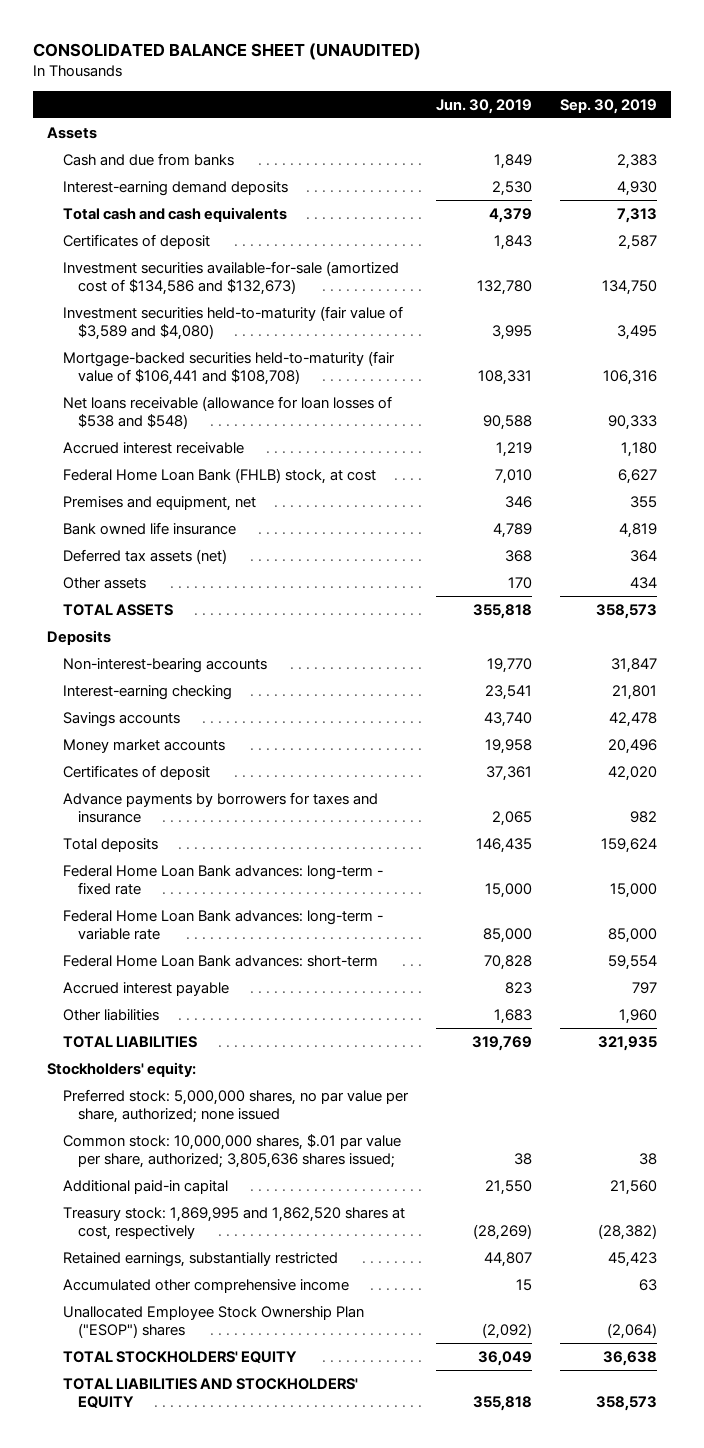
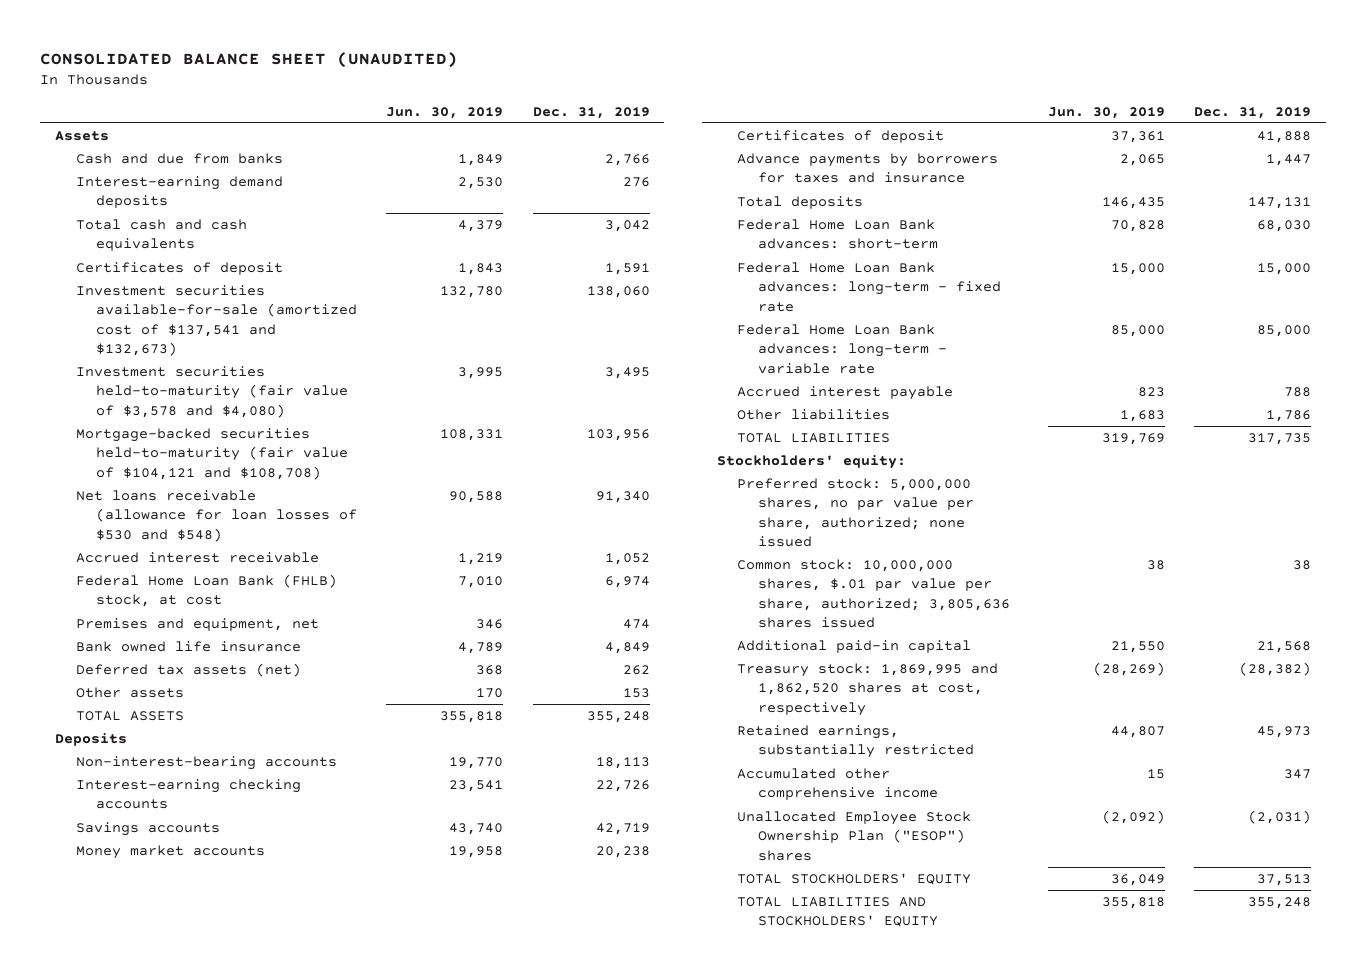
[560,98,658,114] Sep. 30, 2019 -> none
none -> [532,106,650,119] Dec. 31, 2019
[62,260,399,295] Investment securities available-for-sale (amortized cost of $134,586 and $132,673) -> [75,285,358,357] Investment securities available-for-sale (amortized cost of $137,541 and $132,673)
[62,305,403,340] Investment securities held-to-maturity (fair value of $3,589 and $4,080) -> [75,366,349,418] Investment securities held-to-maturity (fair value of $3,578 and $4,080)
[62,350,395,385] Mortgage-backed securities held-to-maturity (fair value of $106,441 and $108,708) -> [75,428,349,480] Mortgage-backed securities held-to-maturity (fair value of $104,121 and $108,708)
[62,395,392,429] Net loans receivable (allowance for loan losses of $538 and $548) -> [75,490,358,542] Net loans receivable (allowance for loan losses of $530 and $548)
[62,684,232,700] Interest-earning checking -> [75,779,301,810] Interest-earning checking accounts
[62,954,378,967] Federal Home Loan Bank advances: short-term -> [737,219,939,250] Federal Home Loan Bank advances: short-term
[62,1133,401,1168] Common stock: 10,000,000 shares, $.01 par value per share, authorized; 3,805,636 shares issued; -> [737,559,1011,629] Common stock: 10,000,000 shares, $.01 par value per share, authorized; 3,805,636 shares issued

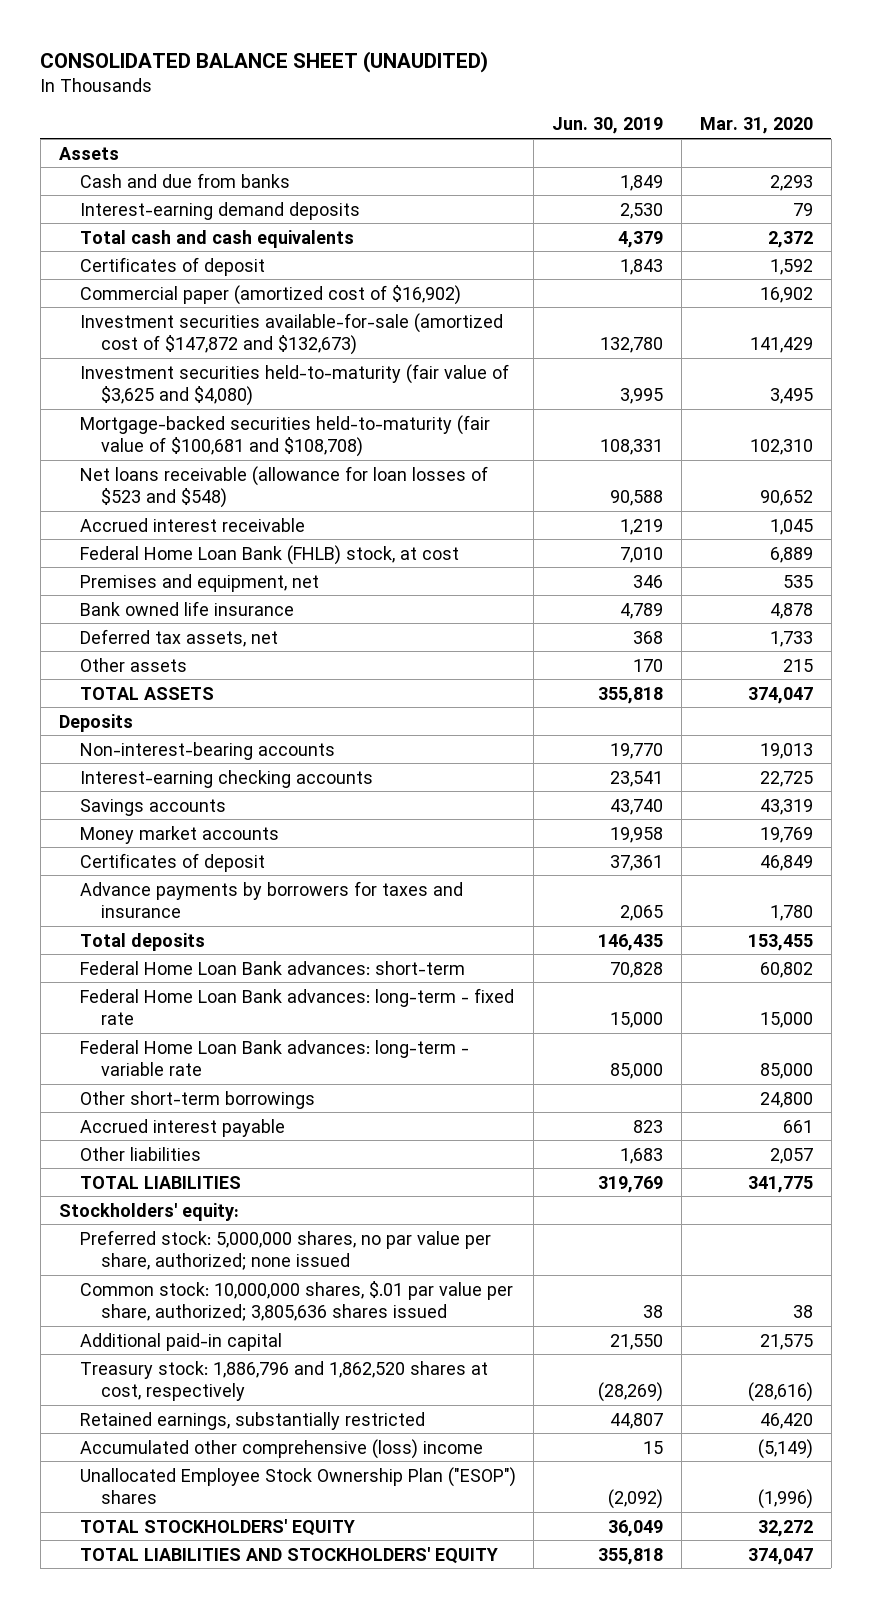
[532,106,650,119] Dec. 31, 2019 -> none
none -> [700,117,814,135] Mar. 31, 2020
none -> [79,284,461,305] Commercial paper (amortized cost of $16,902)
[75,285,358,357] Investment securities available-for-sale (amortized cost of $137,541 and $132,673) -> [79,312,503,355] Investment securities available-for-sale (amortized cost of $147,872 and $132,673)
[75,366,349,418] Investment securities held-to-maturity (fair value of $3,578 and $4,080) -> [79,363,509,406] Investment securities held-to-maturity (fair value of $3,625 and $4,080)
[75,428,349,480] Mortgage-backed securities held-to-maturity (fair value of $104,121 and $108,708) -> [79,414,490,457] Mortgage-backed securities held-to-maturity (fair value of $100,681 and $108,708)
[75,490,358,542] Net loans receivable (allowance for loan losses of $530 and $548) -> [79,465,488,508] Net loans receivable (allowance for loan losses of $523 and $548)
[75,663,301,678] Deferred tax assets (net) -> [79,628,278,647] Deferred tax assets, net
none -> [79,1090,315,1109] Other short-term borrowings
[737,663,999,716] Treasury stock: 1,869,995 and 1,862,520 shares at cost, respectively -> [79,1360,488,1401] Treasury stock: 1,886,796 and 1,862,520 shares at cost, respectively
[737,768,939,801] Accumulated other comprehensive income -> [79,1438,483,1459] Accumulated other comprehensive (loss) income

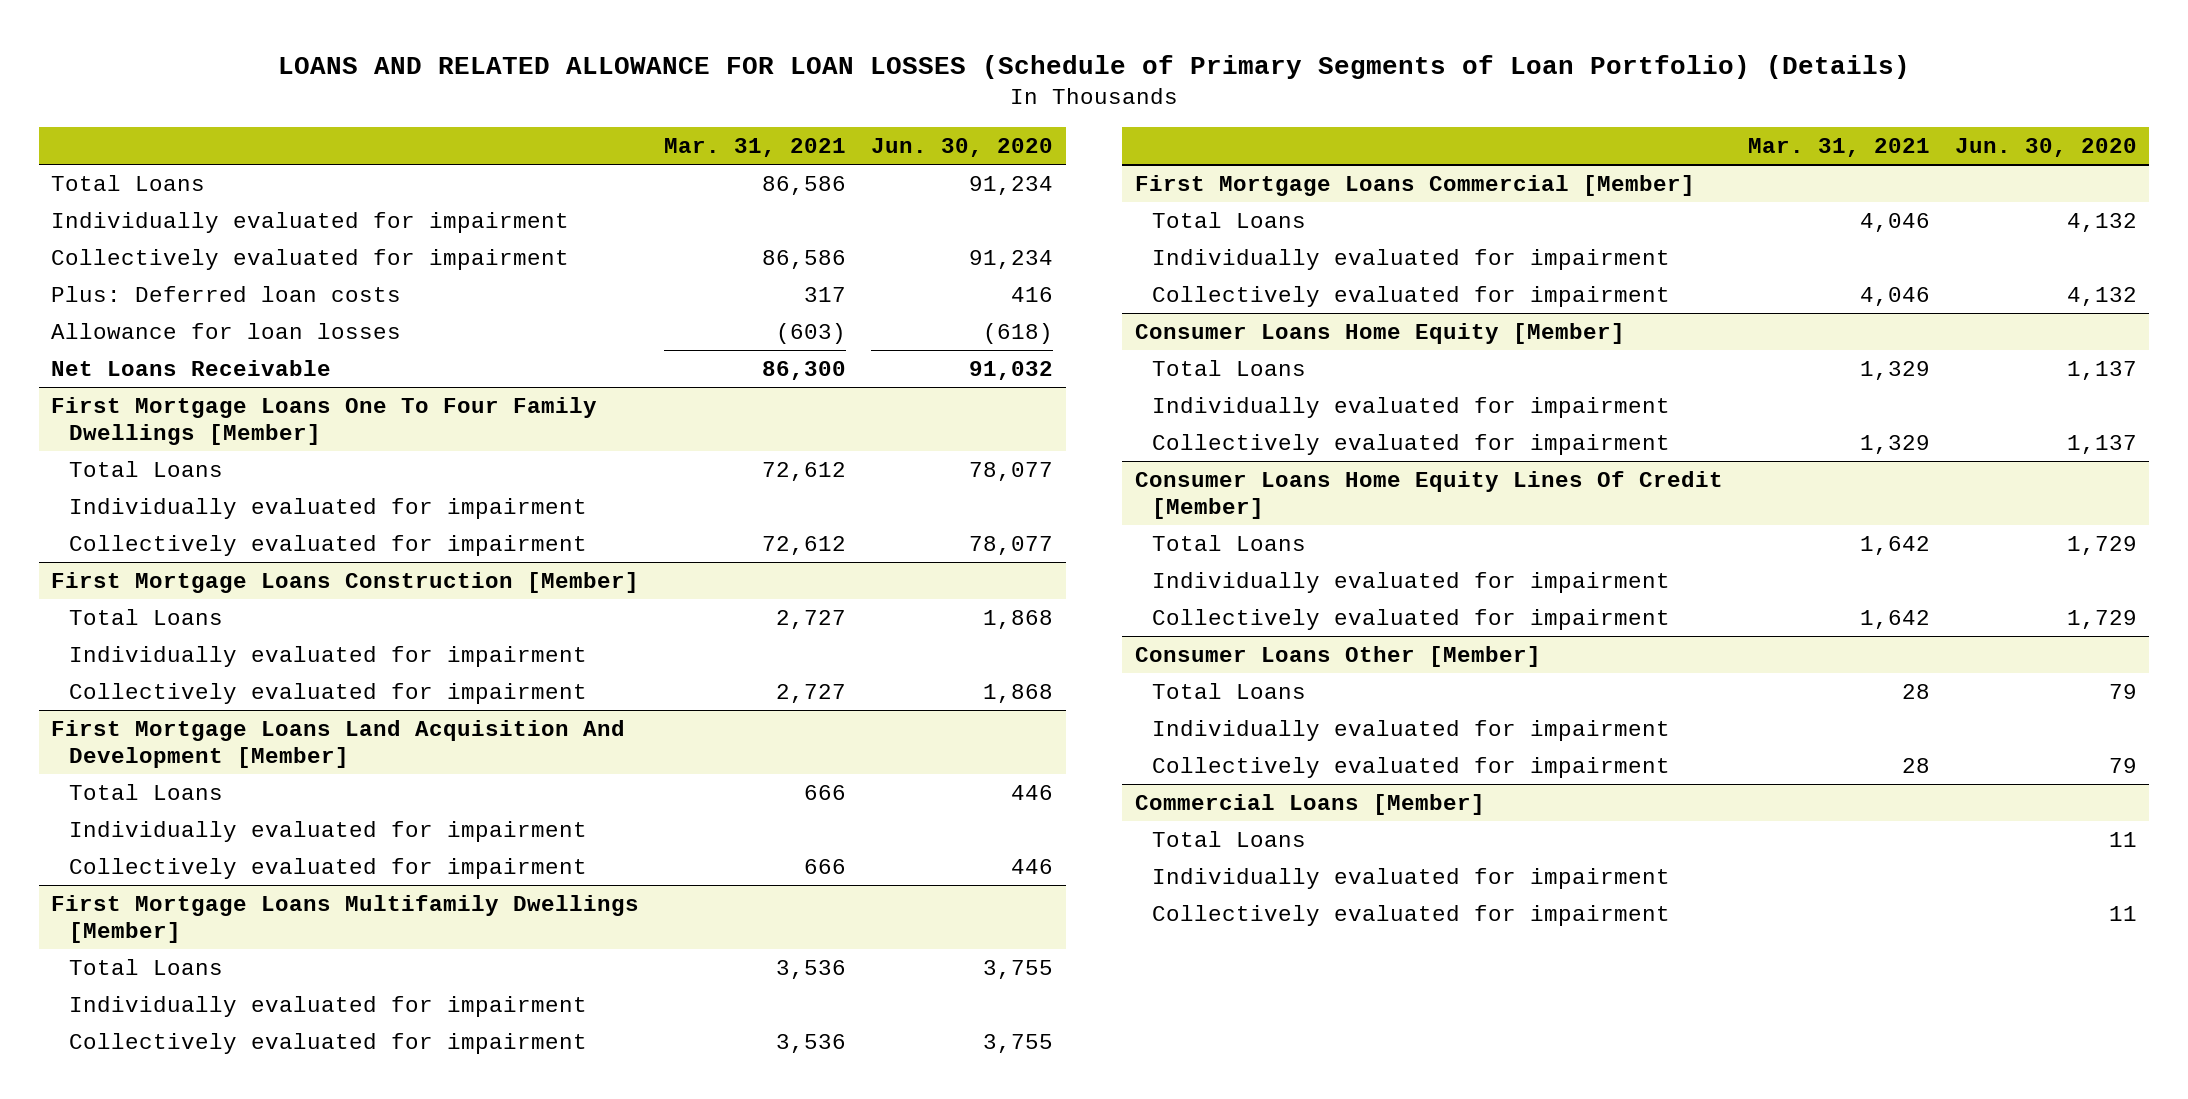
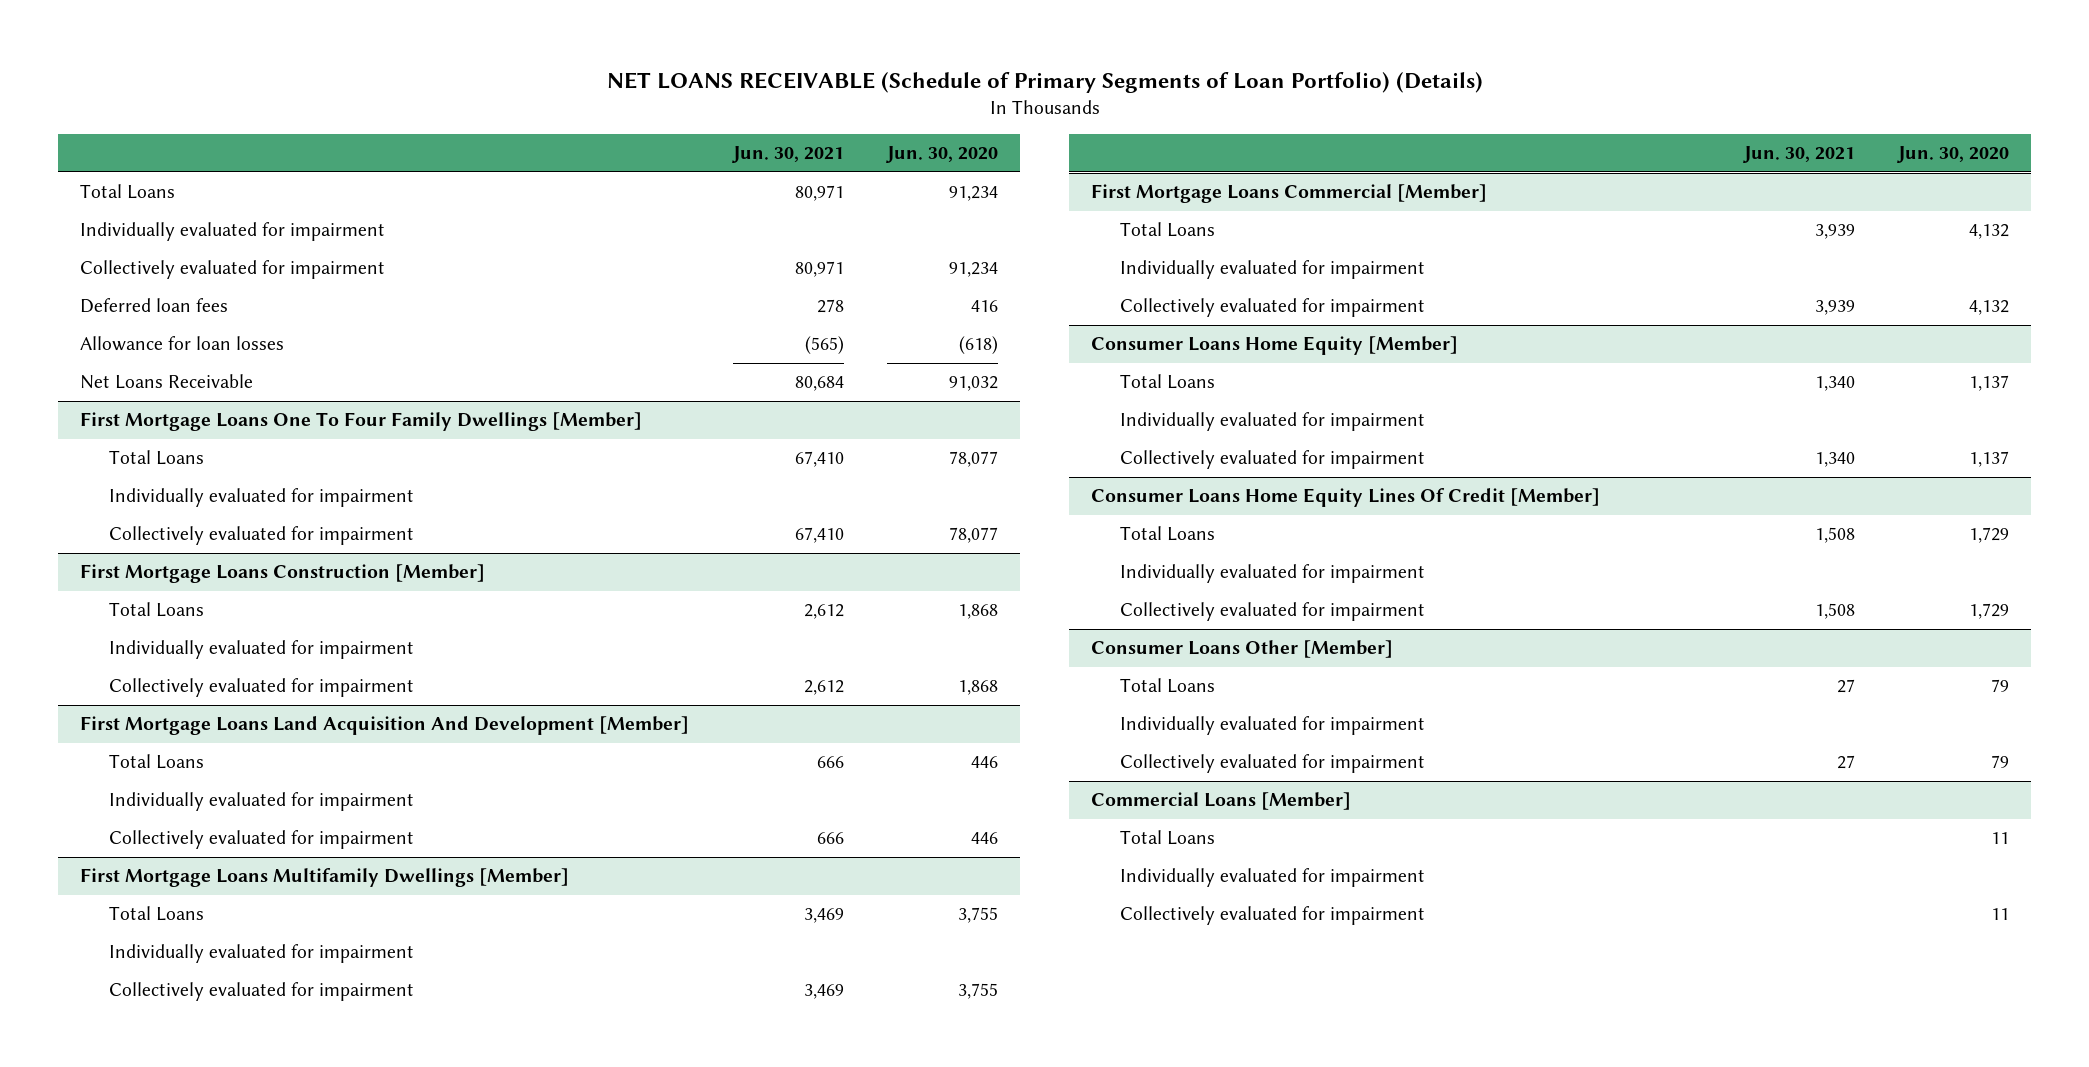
[278,54,1911,79] LOANS AND RELATED ALLOWANCE FOR LOAN LOSSES (Schedule of Primary Segments of Loan Portfolio) (Details) -> [606,72,1483,94] NET LOANS RECEIVABLE (Schedule of Primary Segments of Loan Portfolio) (Details)
[664,138,847,158] Mar. 31, 2021 -> none
none -> [731,146,844,164] Jun. 30, 2021
[51,286,402,303] Plus: Deferred loan costs -> [79,298,228,314] Deferred loan fees

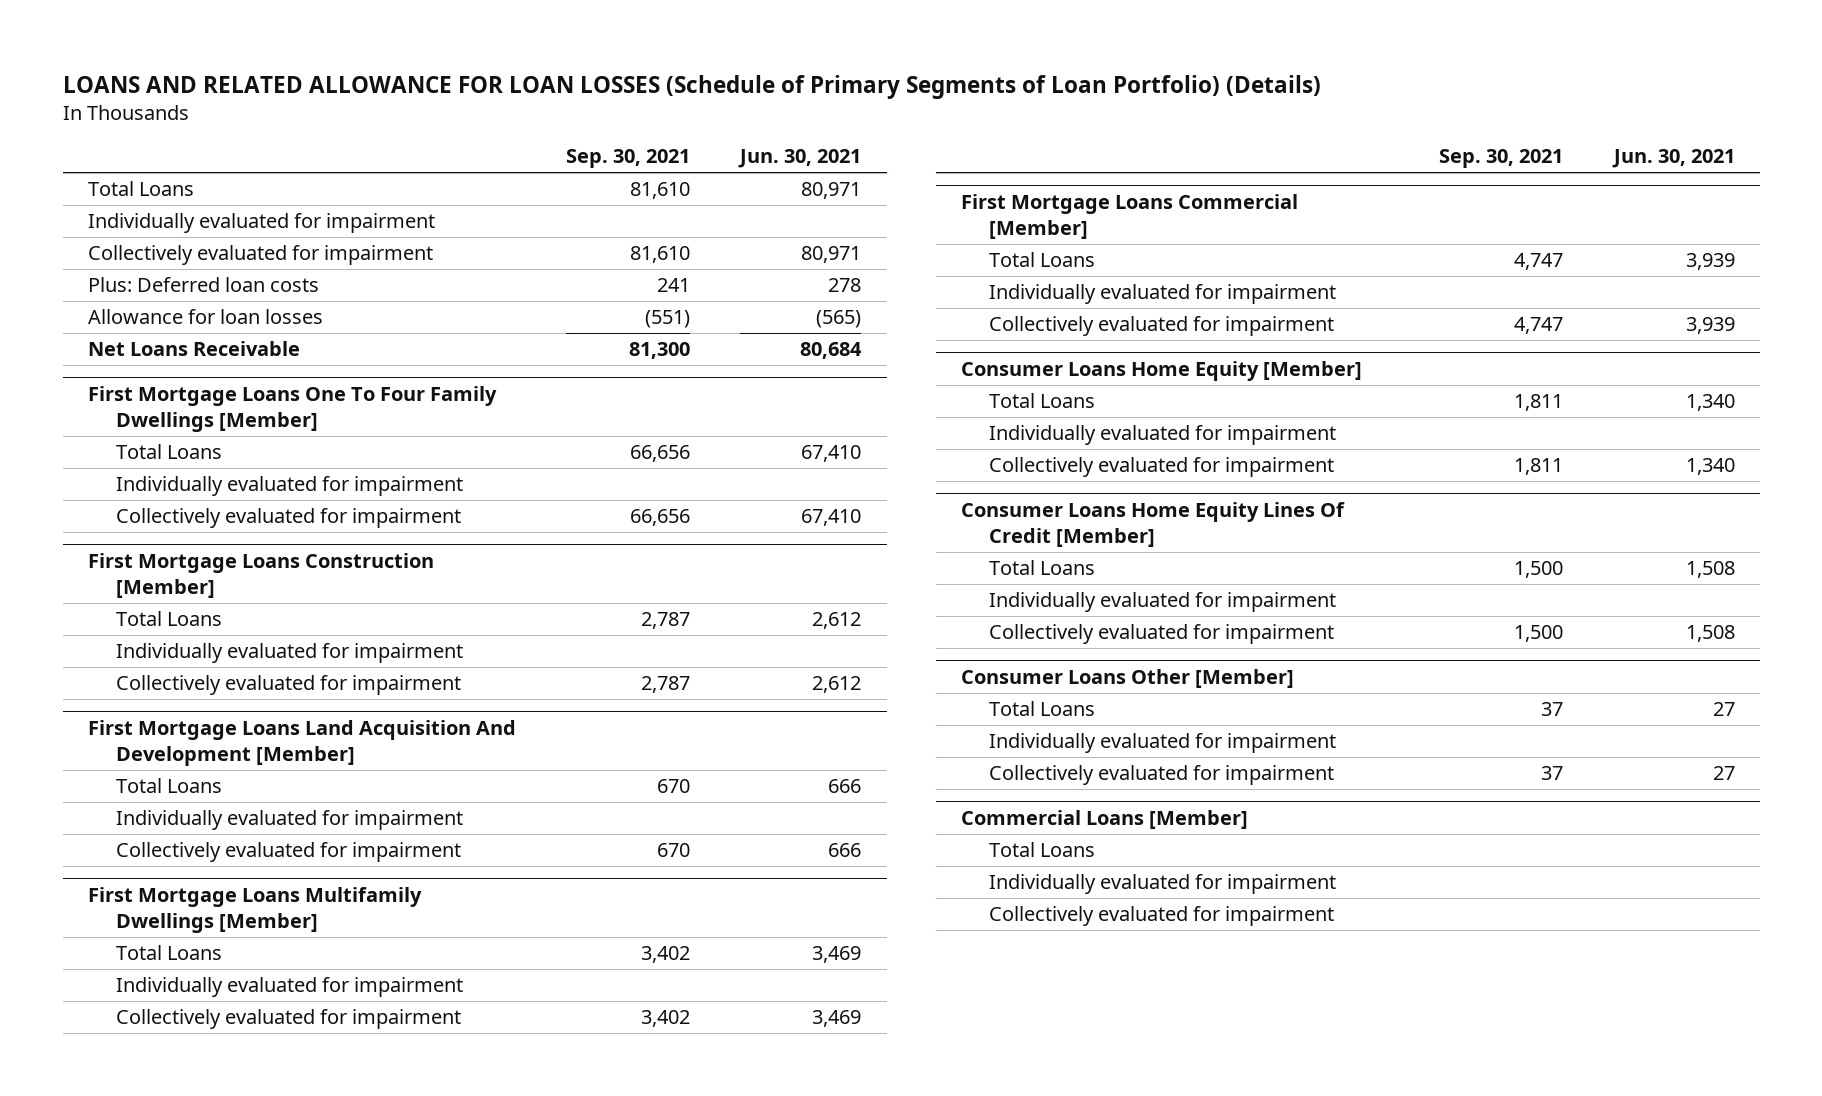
[606,72,1483,94] NET LOANS RECEIVABLE (Schedule of Primary Segments of Loan Portfolio) (Details) -> [62,75,1321,100] LOANS AND RELATED ALLOWANCE FOR LOAN LOSSES (Schedule of Primary Segments of Loan Portfolio) (Details)
[886,146,999,164] Jun. 30, 2020 -> none
none -> [566,149,691,169] Sep. 30, 2021
[79,298,228,314] Deferred loan fees -> [87,277,319,293] Plus: Deferred loan costs

